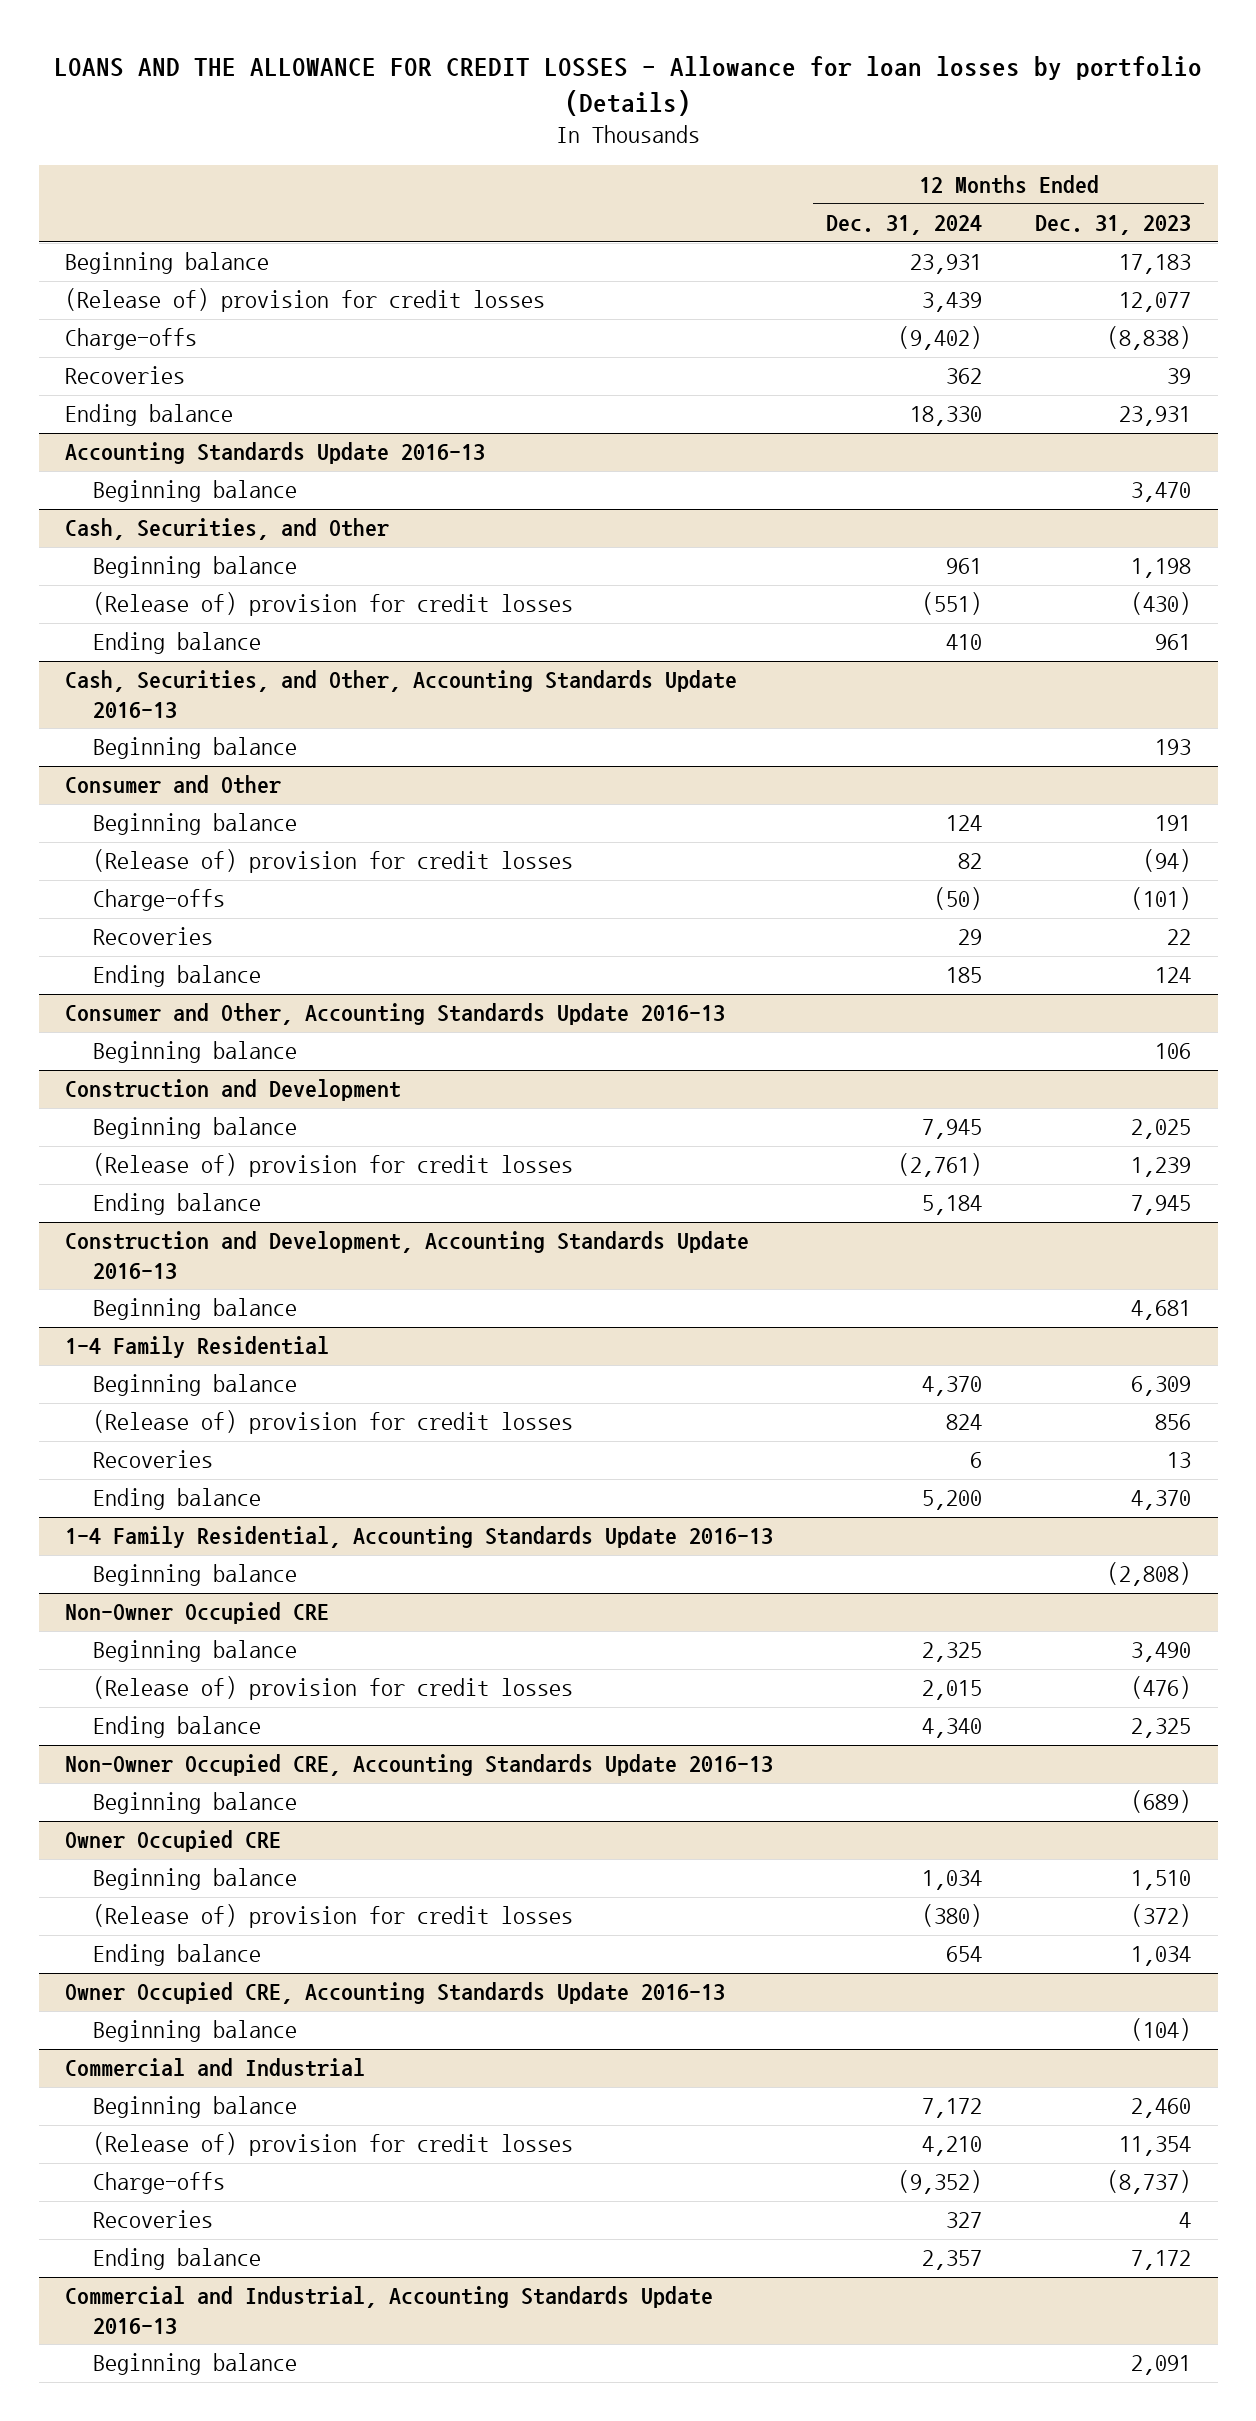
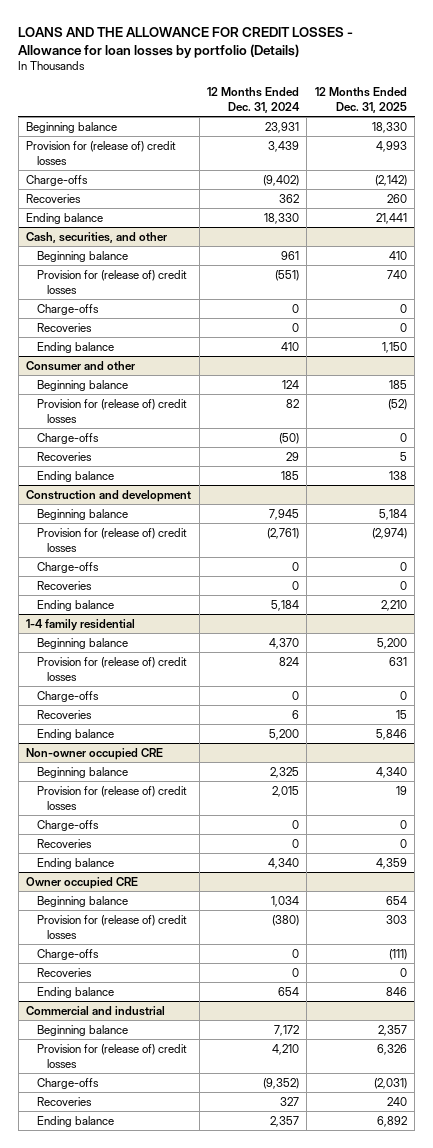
[1035,215,1192,236] Dec. 31, 2023 -> none
none -> [314,86,407,113] 12 Months Ended Dec. 31, 2025
[65,288,546,313] (Release of) provision for credit losses -> [26,140,177,165] Provision for (release of) credit losses
[65,442,486,465] Accounting Standards Update 2016-13 -> none
[93,480,298,503] Beginning balance -> none
[65,518,390,541] Cash, Securities, and Other -> [26,231,168,243] Cash, securities, and other
[93,592,574,617] (Release of) provision for credit losses -> [36,269,187,294] Provision for (release of) credit losses
none -> [36,303,99,315] Charge-offs
none -> [36,322,92,332] Recoveries
[65,670,738,718] Cash, Securities, and Other, Accounting Standards Update 2016-13 -> none
[93,737,298,760] Beginning balance -> none
[65,775,282,795] Consumer and Other -> [26,360,136,371] Consumer and other
[93,849,574,874] (Release of) provision for credit losses -> [36,398,187,423] Provision for (release of) credit losses
[65,1003,726,1026] Consumer and Other, Accounting Standards Update 2016-13 -> none
[93,1041,298,1064] Beginning balance -> none
[65,1079,402,1102] Construction and Development -> [26,489,192,502] Construction and development
[93,1153,574,1178] (Release of) provision for credit losses -> [36,527,187,552] Provision for (release of) credit losses
none -> [36,561,99,573] Charge-offs
none -> [36,580,92,590] Recoveries
[65,1231,750,1279] Construction and Development, Accounting Standards Update 2016-13 -> none
[93,1298,298,1321] Beginning balance -> none
[65,1336,330,1359] 1-4 Family Residential -> [26,618,136,631] 1-4 family residential
[93,1410,574,1435] (Release of) provision for credit losses -> [36,656,187,681] Provision for (release of) credit losses
none -> [36,690,99,702] Charge-offs
[65,1526,774,1549] 1-4 Family Residential, Accounting Standards Update 2016-13 -> none
[93,1564,298,1587] Beginning balance -> none
[65,1602,330,1625] Non-Owner Occupied CRE -> [26,747,164,760] Non-owner occupied CRE
[93,1676,574,1701] (Release of) provision for credit losses -> [36,785,187,810] Provision for (release of) credit losses
none -> [36,819,99,831] Charge-offs
none -> [36,838,92,848] Recoveries
[65,1754,774,1777] Non-Owner Occupied CRE, Accounting Standards Update 2016-13 -> none
[93,1792,298,1815] Beginning balance -> none
[65,1830,282,1853] Owner Occupied CRE -> [26,876,139,889] Owner occupied CRE
[93,1904,574,1929] (Release of) provision for credit losses -> [36,914,187,939] Provision for (release of) credit losses
none -> [36,948,99,960] Charge-offs
none -> [36,967,92,977] Recoveries
[65,1982,726,2005] Owner Occupied CRE, Accounting Standards Update 2016-13 -> none
[93,2020,298,2043] Beginning balance -> none
[65,2058,366,2078] Commercial and Industrial -> [26,1005,166,1016] Commercial and industrial
[93,2132,574,2157] (Release of) provision for credit losses -> [36,1043,187,1068] Provision for (release of) credit losses
[65,2286,714,2334] Commercial and Industrial, Accounting Standards Update 2016-13 -> none
[93,2353,298,2376] Beginning balance -> none

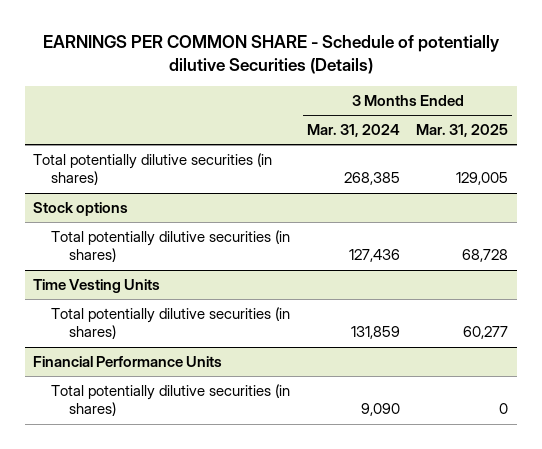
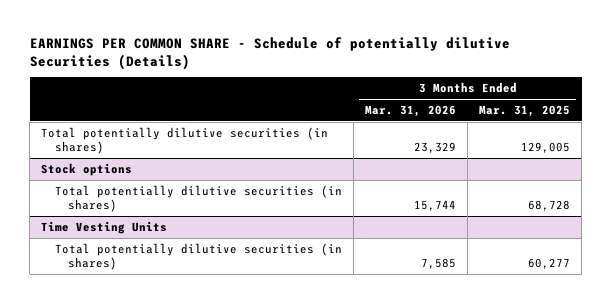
[306,124,400,138] Mar. 31, 2024 -> none
none -> [365,105,457,118] Mar. 31, 2026
[33,356,223,368] Financial Performance Units -> none
[51,384,291,417] Total potentially dilutive securities (in shares) -> none

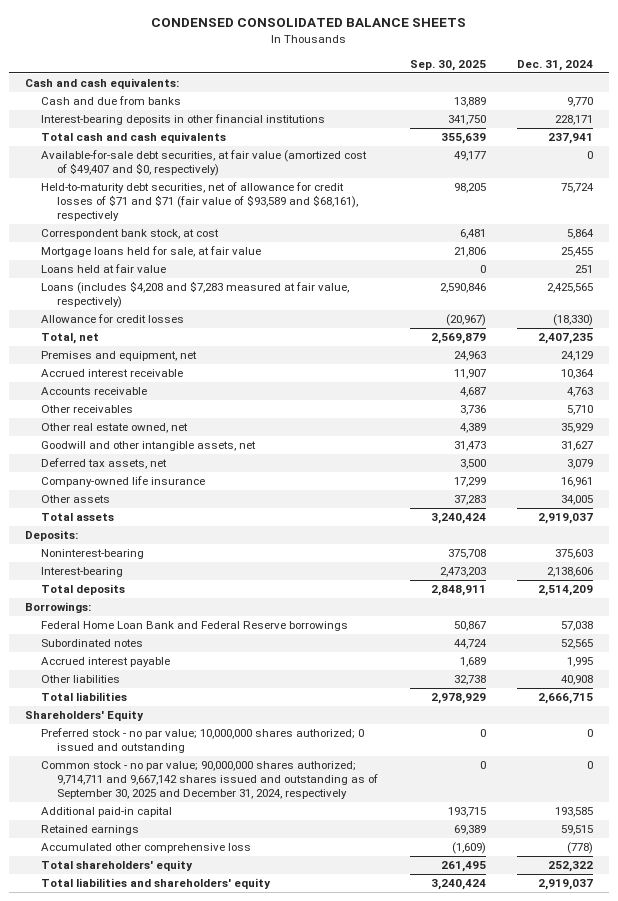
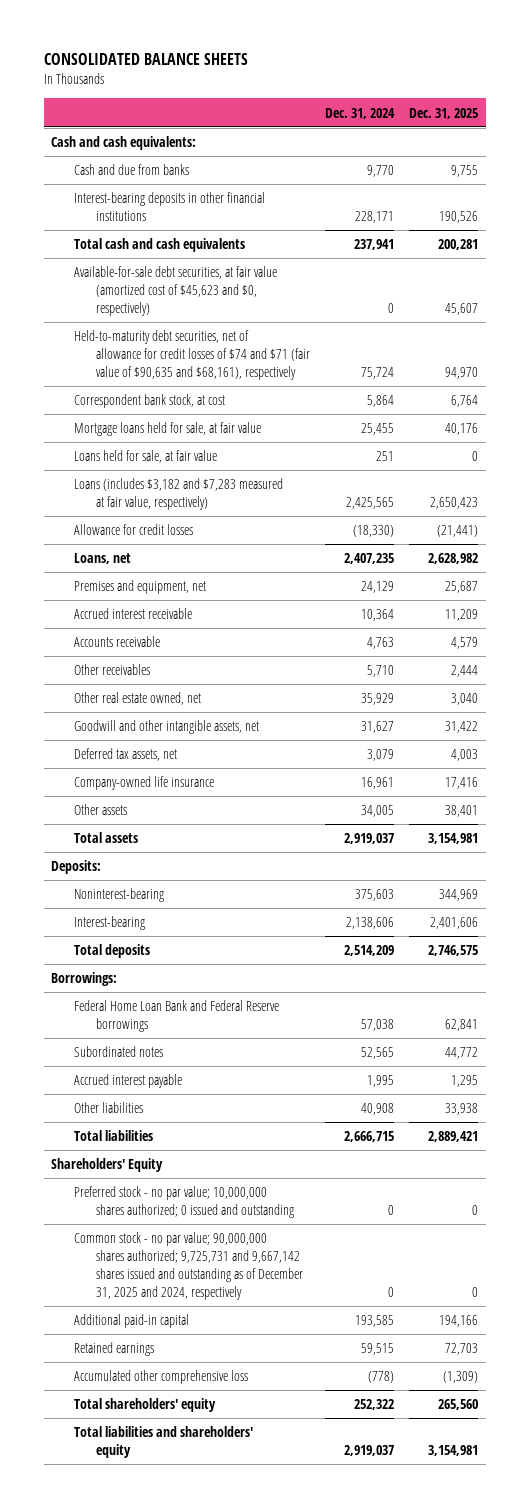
[151,18,467,28] CONDENSED CONSOLIDATED BALANCE SHEETS -> [43,53,248,66] CONSOLIDATED BALANCE SHEETS
[409,59,486,71] Sep. 30, 2025 -> none
none -> [409,107,479,119] Dec. 31, 2025
[41,150,368,177] Available-for-sale debt securities, at fair value (amortized cost of $49,407 and $0, respectively) -> [73,266,277,316] Available-for-sale debt securities, at fair value (amortized cost of $45,623 and $0, respectively)
[41,182,359,222] Held-to-maturity debt securities, net of allowance for credit losses of $71 and $71 (fair value of $93,589 and $68,161), respectively -> [73,330,310,380] Held-to-maturity debt securities, net of allowance for credit losses of $74 and $71 (fair value of $90,635 and $68,161), respectively
[41,264,167,274] Loans held at fair value -> [73,450,217,464] Loans held for sale, at fair value
[41,281,350,309] Loans (includes $4,208 and $7,283 measured at fair value, respectively) -> [73,478,283,511] Loans (includes $3,182 and $7,283 measured at fair value, respectively)
[41,333,100,345] Total, net -> [73,553,131,565] Loans, net
[41,761,379,800] Common stock - no par value; 90,000,000 shares authorized; 9,714,711 and 9,667,142 shares issued and outstanding as of September 30, 2025 and December 31, 2024, respectively -> [73,1232,303,1300] Common stock - no par value; 90,000,000 shares authorized; 9,725,731 and 9,667,142 shares issued and outstanding as of December 31, 2025 and 2024, respectively

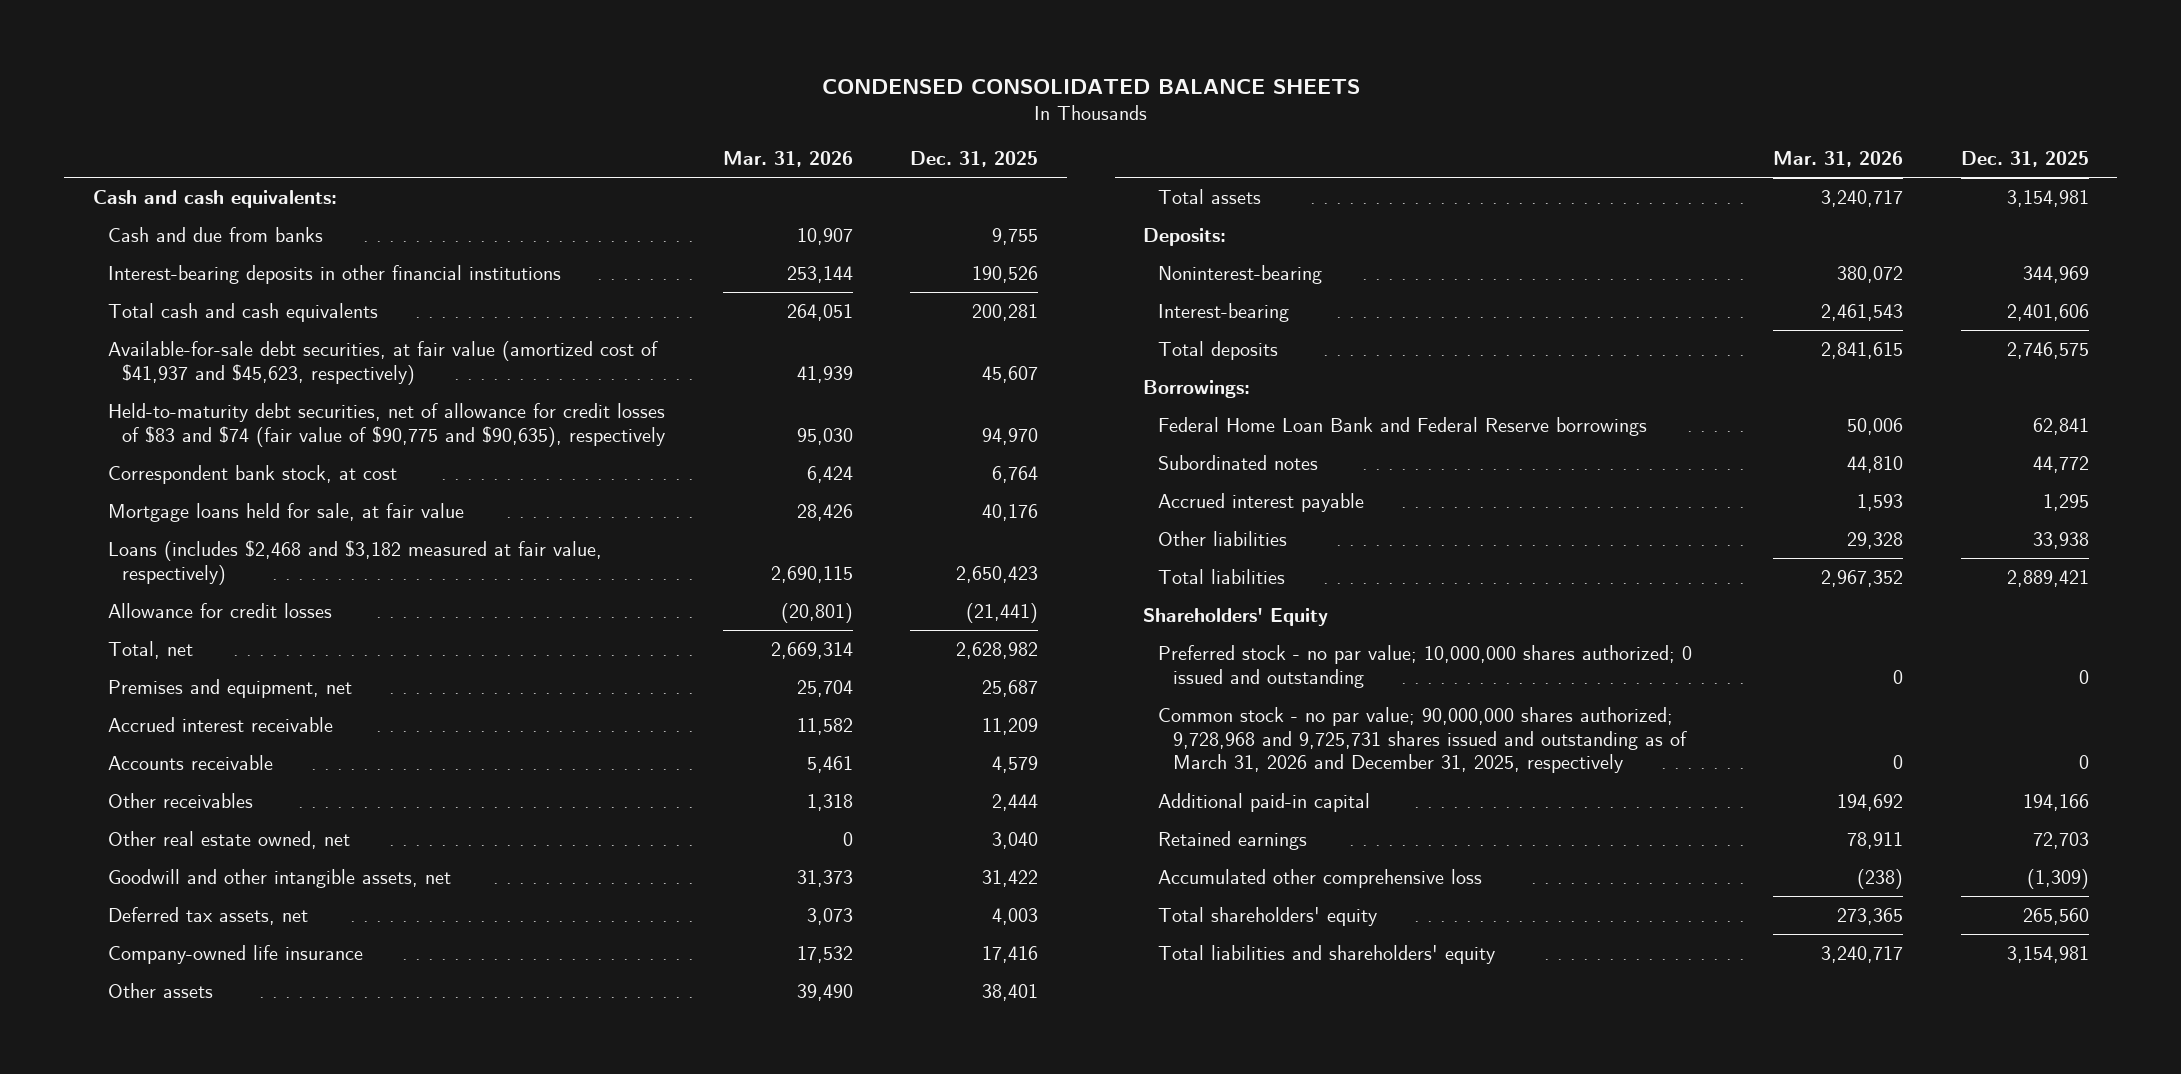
[43,53,248,66] CONSOLIDATED BALANCE SHEETS -> [821,78,1360,94] CONDENSED CONSOLIDATED BALANCE SHEETS
[325,107,396,119] Dec. 31, 2024 -> none
none -> [722,151,853,168] Mar. 31, 2026
[73,266,277,316] Available-for-sale debt securities, at fair value (amortized cost of $45,623 and $0, respectively) -> [107,340,658,385] Available-for-sale debt securities, at fair value (amortized cost of $41,937 and $45,623, respectively)
[73,330,310,380] Held-to-maturity debt securities, net of allowance for credit losses of $74 and $71 (fair value of $90,635 and $68,161), respectively -> [107,402,666,447] Held-to-maturity debt securities, net of allowance for credit losses of $83 and $74 (fair value of $90,775 and $90,635), respectively
[73,450,217,464] Loans held for sale, at fair value -> none
[73,478,283,511] Loans (includes $3,182 and $7,283 measured at fair value, respectively) -> [107,539,602,585] Loans (includes $2,468 and $3,182 measured at fair value, respectively)
[73,553,131,565] Loans, net -> [107,640,193,659] Total, net
[73,1232,303,1300] Common stock - no par value; 90,000,000 shares authorized; 9,725,731 and 9,667,142 shares issued and outstanding as of December 31, 2025 and 2024, respectively -> [1158,706,1688,774] Common stock - no par value; 90,000,000 shares authorized; 9,728,968 and 9,725,731 shares issued and outstanding as of March 31, 2026 and December 31, 2025, respectively

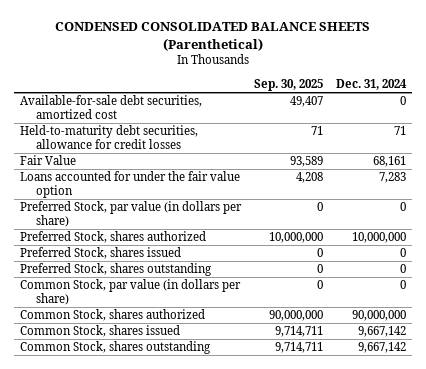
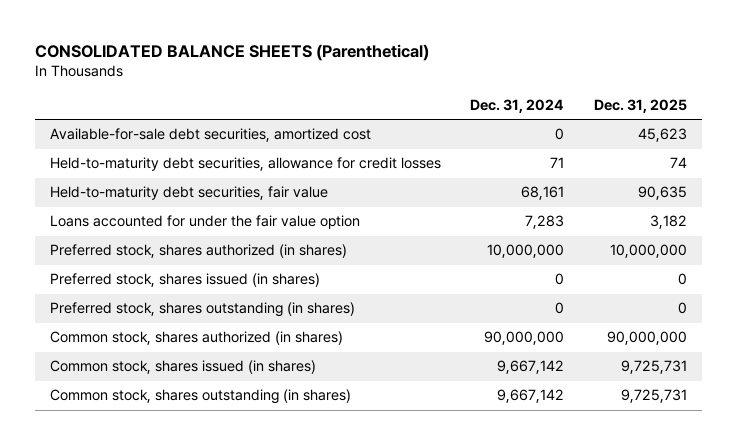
[54,22,370,52] CONDENSED CONSOLIDATED BALANCE SHEETS (Parenthetical) -> [34,44,429,62] CONSOLIDATED BALANCE SHEETS (Parenthetical)
[253,79,323,92] Sep. 30, 2025 -> none
none -> [593,98,687,113] Dec. 31, 2025
[20,155,77,166] Fair Value -> [49,186,328,201] Held-to-maturity debt securities, fair value
[20,201,243,227] Preferred Stock, par value (in dollars per share) -> none
[20,279,242,305] Common Stock, par value (in dollars per share) -> none
[20,231,207,244] Preferred Stock, shares authorized -> [49,244,347,259] Preferred stock, shares authorized (in shares)
[20,247,182,260] Preferred Stock, shares issued -> [49,273,320,288] Preferred stock, shares issued (in shares)
[20,263,213,277] Preferred Stock, shares outstanding -> [49,302,355,318] Preferred stock, shares outstanding (in shares)
[20,309,206,322] Common Stock, shares authorized -> [49,331,343,346] Common stock, shares authorized (in shares)
[20,325,181,338] Common Stock, shares issued -> [49,360,316,375] Common stock, shares issued (in shares)
[20,341,212,355] Common Stock, shares outstanding -> [49,389,351,405] Common stock, shares outstanding (in shares)

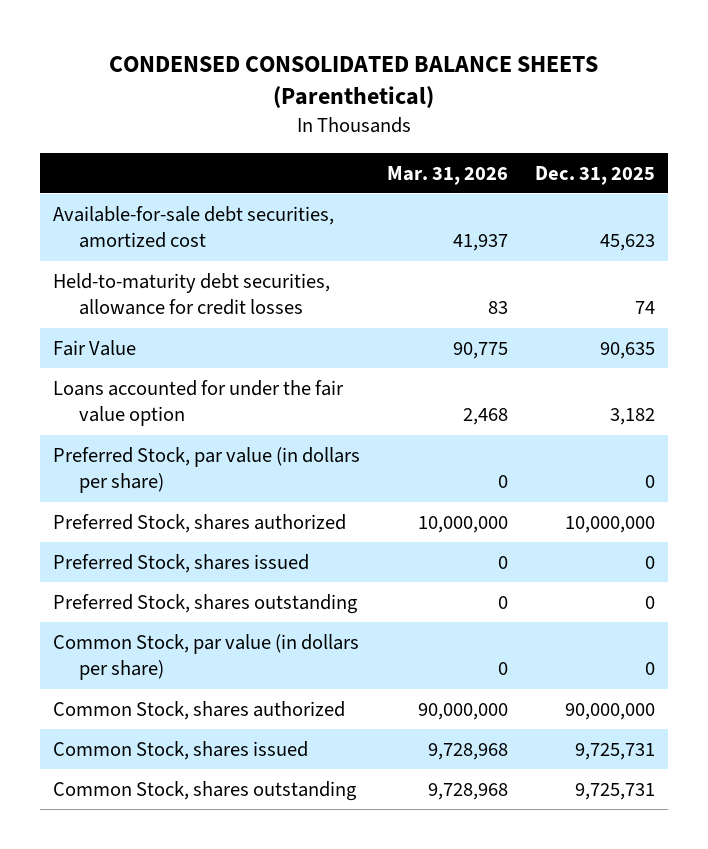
[34,44,429,62] CONSOLIDATED BALANCE SHEETS (Parenthetical) -> [108,55,598,109] CONDENSED CONSOLIDATED BALANCE SHEETS (Parenthetical)
[470,98,565,113] Dec. 31, 2024 -> none
none -> [386,165,508,185] Mar. 31, 2026
[49,186,328,201] Held-to-maturity debt securities, fair value -> [53,339,137,356] Fair Value
none -> [53,446,361,494] Preferred Stock, par value (in dollars per share)
[49,244,347,259] Preferred stock, shares authorized (in shares) -> [53,513,347,533] Preferred Stock, shares authorized
[49,273,320,288] Preferred stock, shares issued (in shares) -> [53,553,310,573] Preferred Stock, shares issued
[49,302,355,318] Preferred stock, shares outstanding (in shares) -> [53,593,359,614] Preferred Stock, shares outstanding
none -> [53,633,360,681] Common Stock, par value (in dollars per share)
[49,331,343,346] Common stock, shares authorized (in shares) -> [53,700,346,720] Common Stock, shares authorized
[49,360,316,375] Common stock, shares issued (in shares) -> [53,740,309,760] Common Stock, shares issued
[49,389,351,405] Common stock, shares outstanding (in shares) -> [53,780,358,801] Common Stock, shares outstanding

